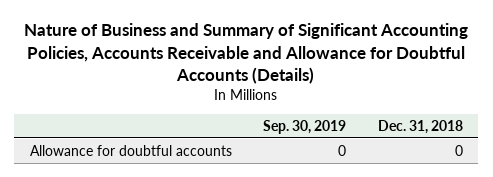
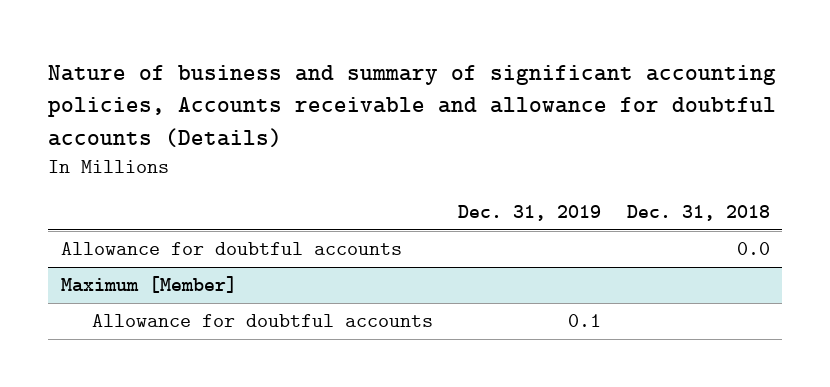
[24,23,469,84] Nature of Business and Summary of Significant Accounting Policies, Accounts Receivable and Allowance for Doubtful Accounts (Details) -> [48,65,777,147] Nature of business and summary of significant accounting policies, Accounts receivable and allowance for doubtful accounts (Details)
[263,119,347,134] Sep. 30, 2019 -> none
none -> [458,204,602,221] Dec. 31, 2019
[454,144,463,156] 0 -> [736,242,770,256] 0.0
none -> [60,276,237,294] Maximum [Member]
none -> [91,314,433,328] Allowance for doubtful accounts

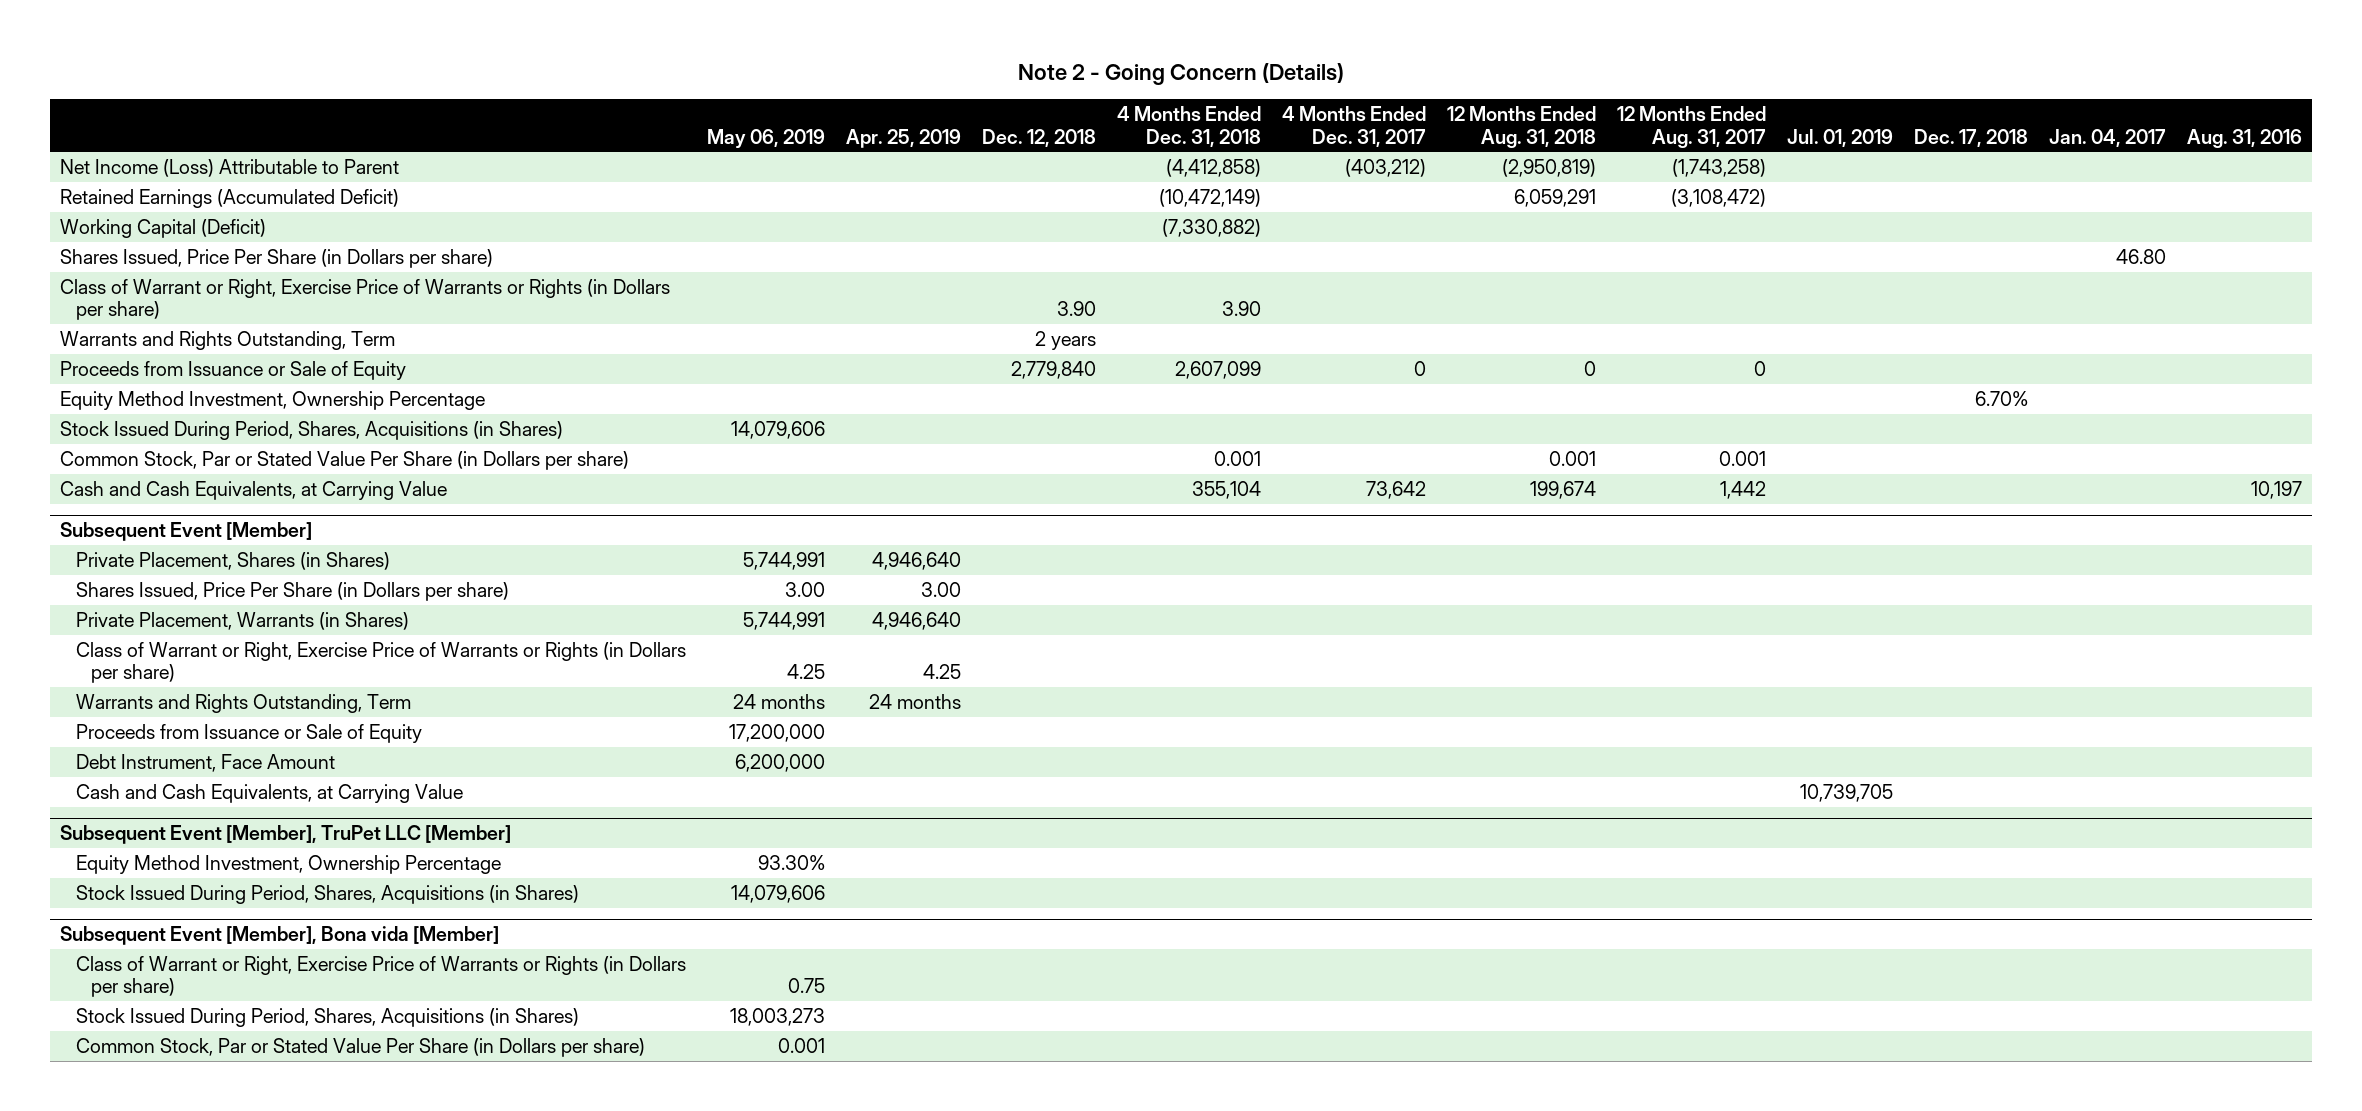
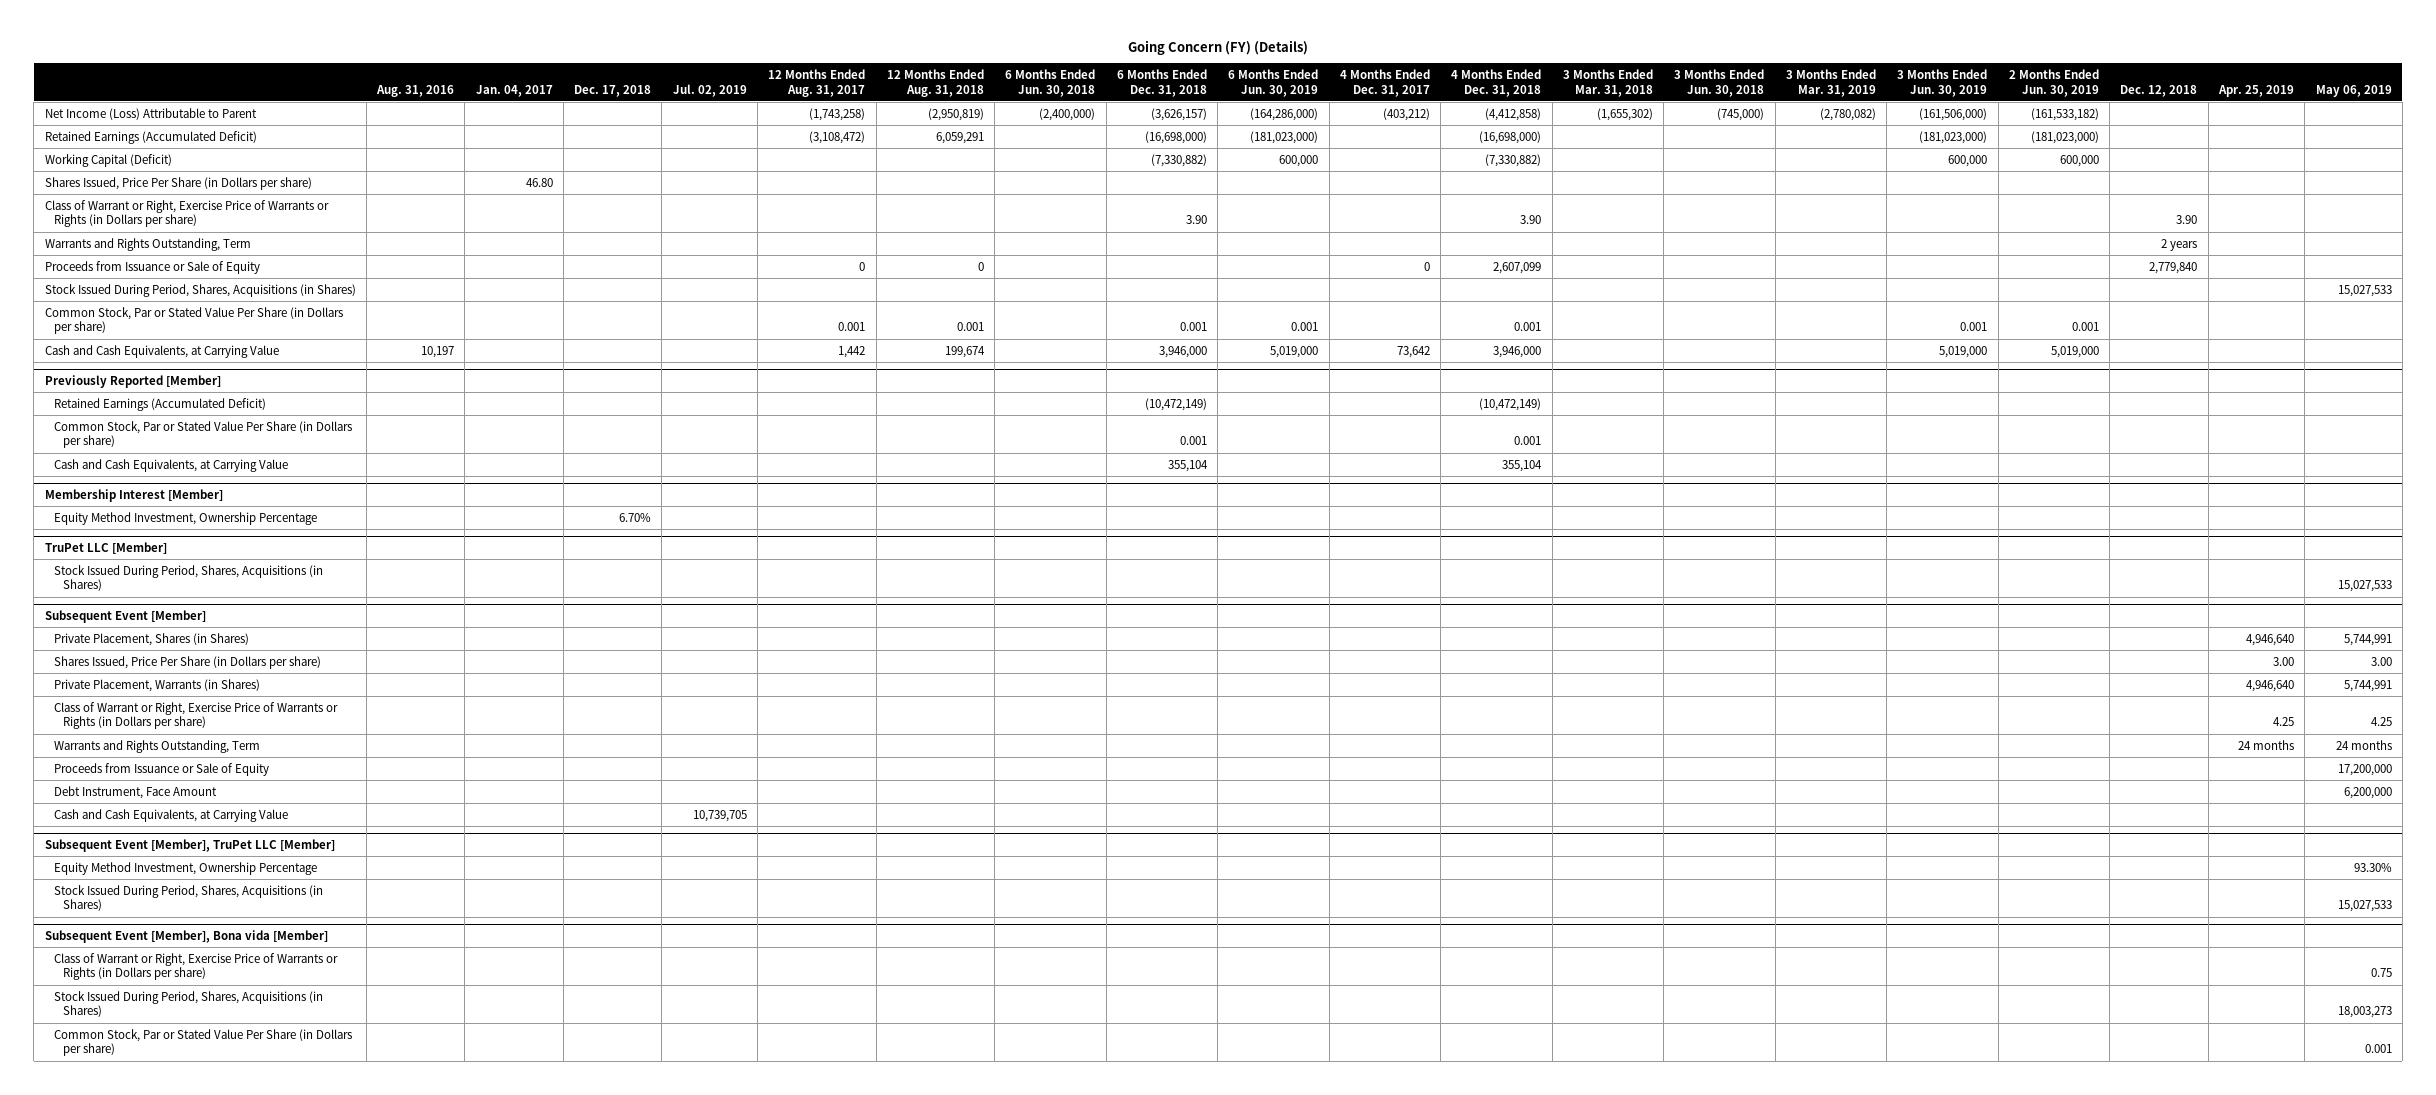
[1018,62,1345,85] Note 2 - Going Concern (Details) -> [1128,39,1309,55] Going Concern (FY) (Details)
[1786,128,1893,147] Jul. 01, 2019 -> none
none -> [672,83,747,97] Jul. 02, 2019
none -> [1005,68,1096,97] 6 Months Ended Jun. 30, 2018
none -> [1116,68,1207,97] 6 Months Ended Dec. 31, 2018
none -> [1228,68,1319,97] 6 Months Ended Jun. 30, 2019
none -> [1562,68,1653,97] 3 Months Ended Mar. 31, 2018
none -> [1674,68,1765,97] 3 Months Ended Jun. 30, 2018
none -> [1785,68,1876,97] 3 Months Ended Mar. 31, 2019
none -> [1897,68,1988,97] 3 Months Ended Jun. 30, 2019
none -> [2008,68,2099,97] 2 Months Ended Jun. 30, 2019
[1158,188,1261,207] (10,472,149) -> [1479,130,1542,144] (16,698,000)
[60,390,486,410] Equity Method Investment, Ownership Percentage -> none
[730,420,825,439] 14,079,606 -> [2337,284,2392,297] 15,027,533
[1191,480,1261,499] 355,104 -> [1493,345,1542,358] 3,946,000
none -> [44,375,221,389] Previously Reported [Member]
none -> [54,397,267,411] Retained Earnings (Accumulated Deficit)
none -> [54,420,353,449] Common Stock, Par or Stated Value Per Share (in Dollars per share)
none -> [54,458,289,472] Cash and Cash Equivalents, at Carrying Value
none -> [44,489,223,503] Membership Interest [Member]
none -> [54,511,318,525] Equity Method Investment, Ownership Percentage
none -> [44,542,167,555] TruPet LLC [Member]
none -> [54,564,324,592] Stock Issued During Period, Shares, Acquisitions (in Shares)
[730,884,825,903] 14,079,606 -> [2337,900,2392,913] 15,027,533

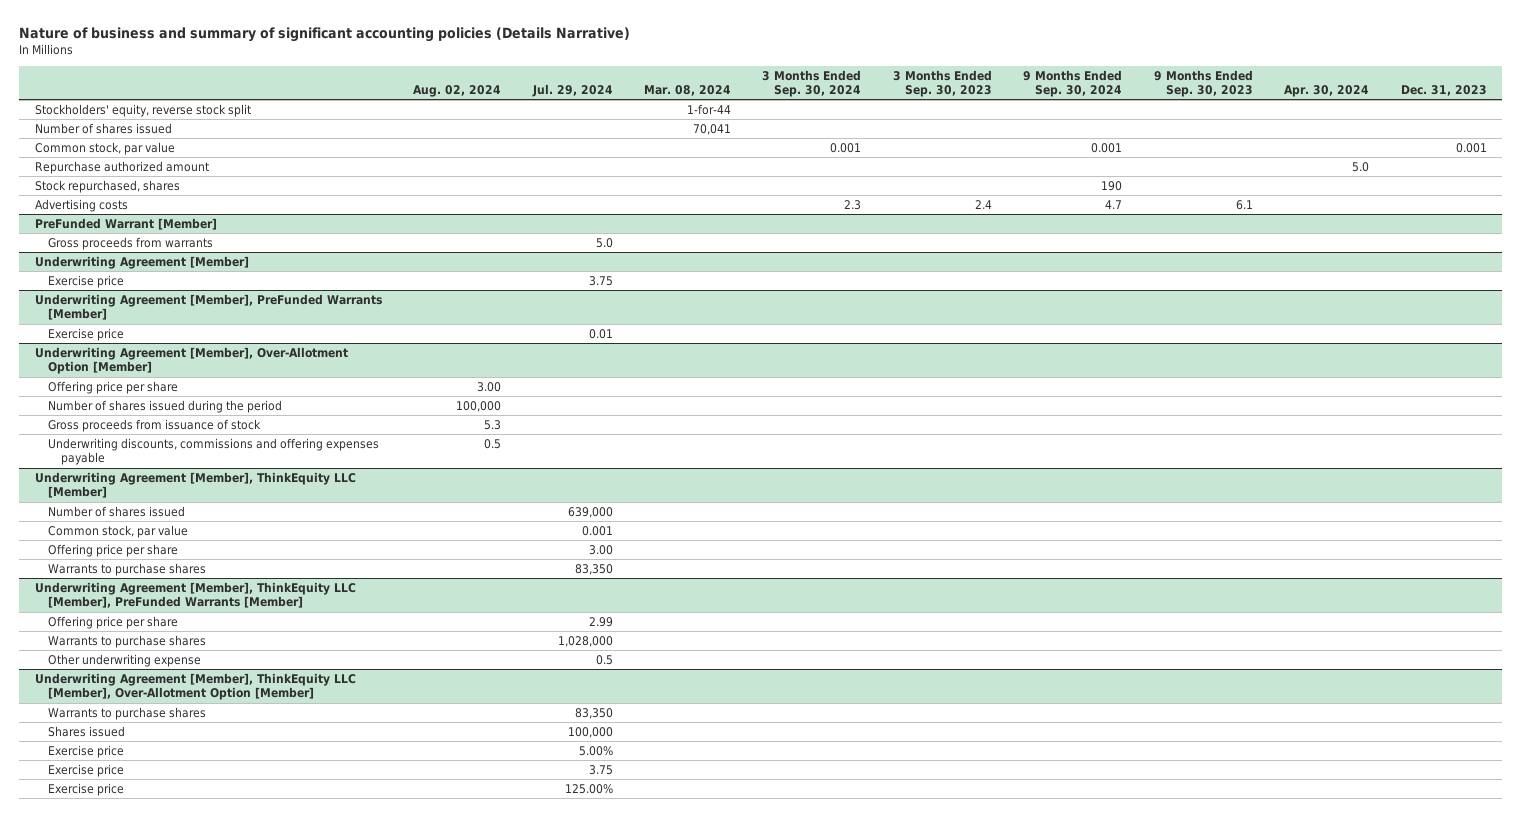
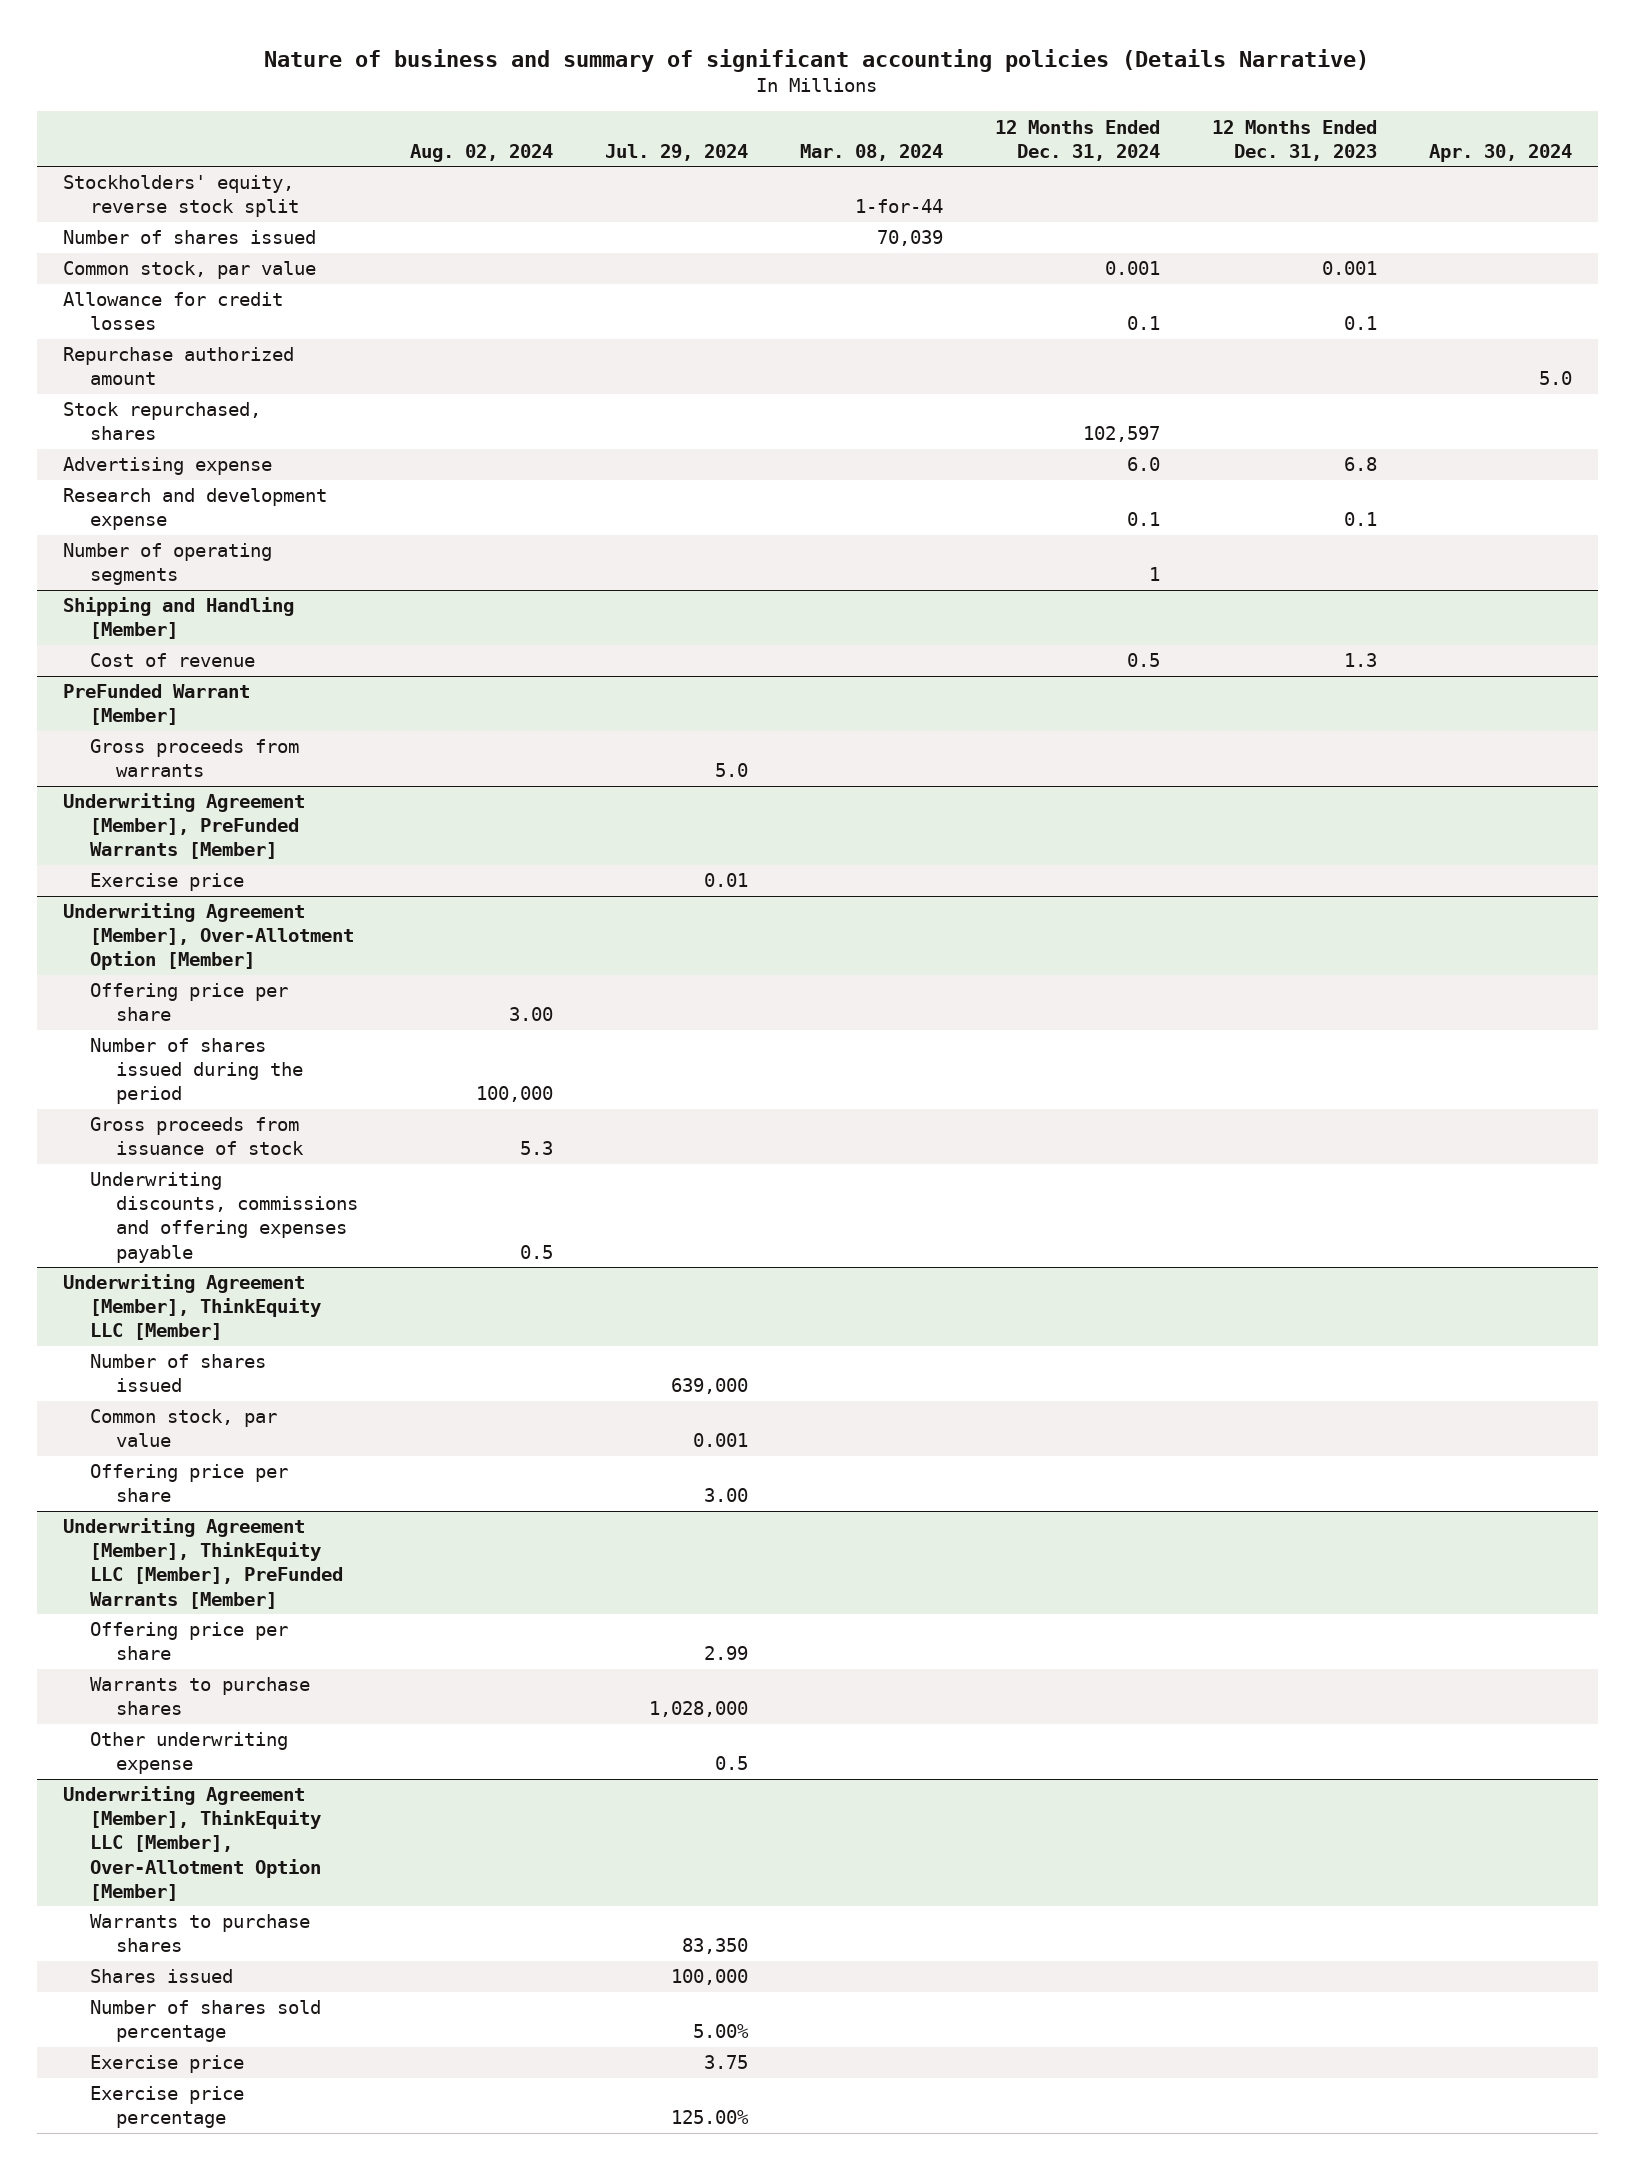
[762,69,862,98] 3 Months Ended Sep. 30, 2024 -> none
[892,69,992,98] 3 Months Ended Sep. 30, 2023 -> none
[1023,69,1123,98] 9 Months Ended Sep. 30, 2024 -> none
[1153,69,1253,98] 9 Months Ended Sep. 30, 2023 -> none
[1400,85,1487,97] Dec. 31, 2023 -> none
none -> [994,119,1160,161] 12 Months Ended Dec. 31, 2024
none -> [1211,119,1377,161] 12 Months Ended Dec. 31, 2023
[692,123,731,135] 70,041 -> [876,230,943,247] 70,039
none -> [63,292,284,331] Allowance for credit losses
[34,198,128,212] Advertising costs -> [63,457,273,476] Advertising expense
none -> [63,488,328,531] Research and development expense
none -> [63,543,273,586] Number of operating segments
none -> [63,597,295,640] Shipping and Handling [Member]
none -> [89,653,255,668] Cost of revenue
[34,255,249,269] Underwriting Agreement [Member] -> none
[47,274,124,288] Exercise price -> none
[47,562,206,576] Warrants to purchase shares -> none
[47,744,124,758] Exercise price -> [89,2000,321,2043] Number of shares sold percentage
[47,782,124,796] Exercise price -> [89,2086,244,2129] Exercise price percentage

